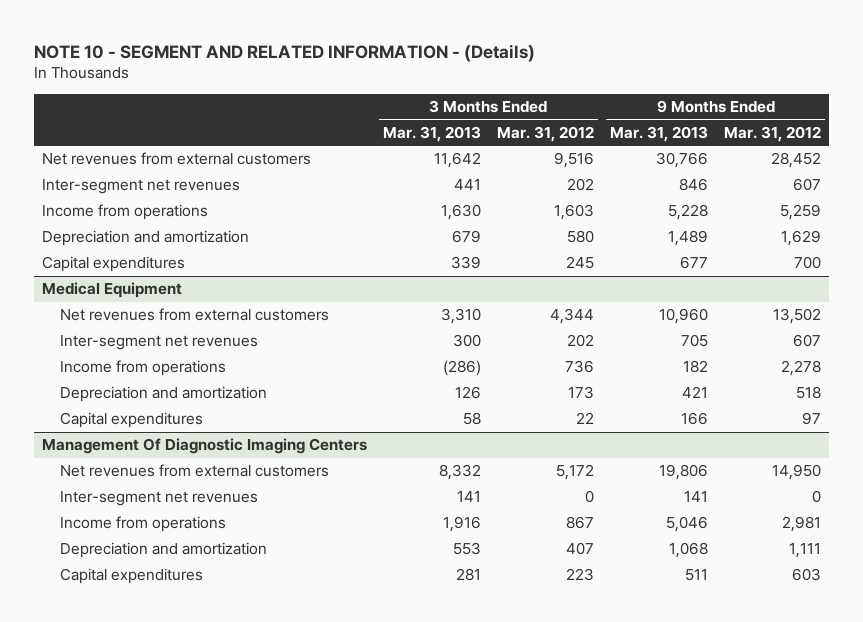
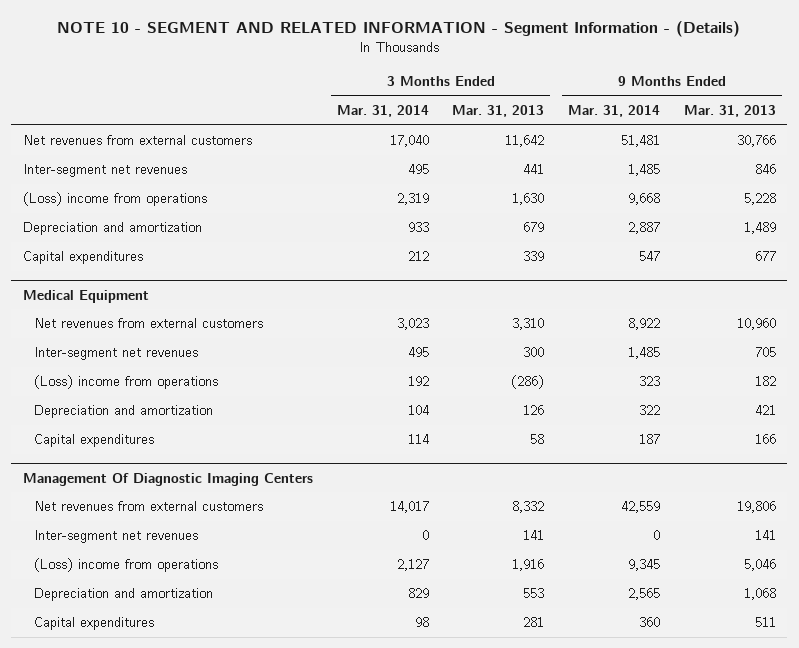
[33,43,535,62] NOTE 10 - SEGMENT AND RELATED INFORMATION - (Details) -> [57,21,741,38] NOTE 10 - SEGMENT AND RELATED INFORMATION - Segment Information - (Details)
[497,125,595,142] Mar. 31, 2012 -> none
[724,125,822,142] Mar. 31, 2012 -> none
none -> [336,105,429,118] Mar. 31, 2014
none -> [568,105,661,118] Mar. 31, 2014
[41,204,208,221] Income from operations -> [23,192,208,207] (Loss) income from operations
[59,360,226,377] Income from operations -> [34,375,219,390] (Loss) income from operations
[59,516,226,533] Income from operations -> [34,558,219,573] (Loss) income from operations

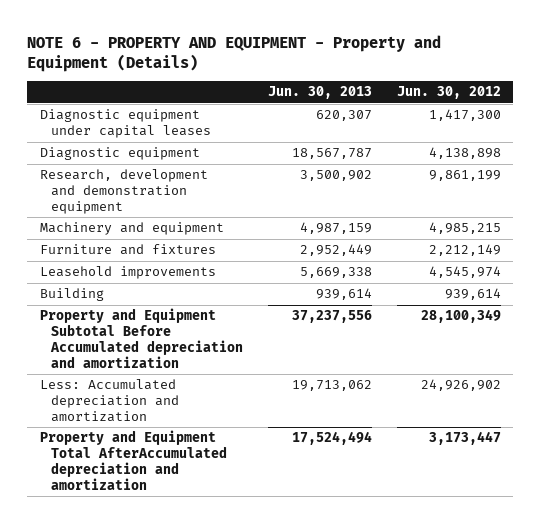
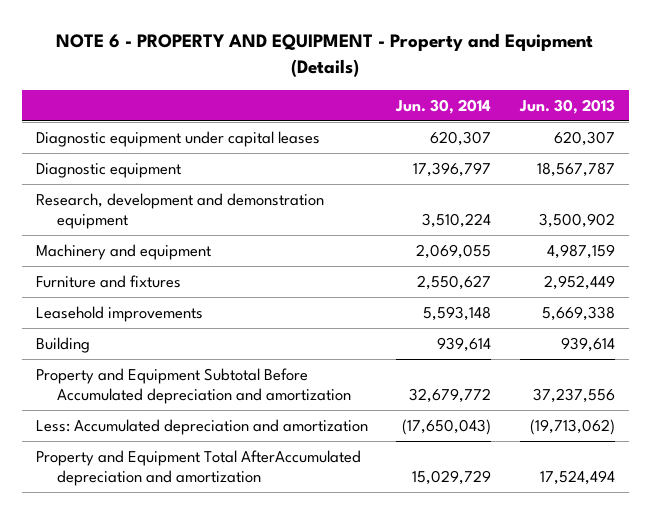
[396,86,501,100] Jun. 30, 2012 -> none
none -> [395,98,492,114] Jun. 30, 2014
[291,380,372,392] 19,713,062 -> [529,418,615,435] (19,713,062)

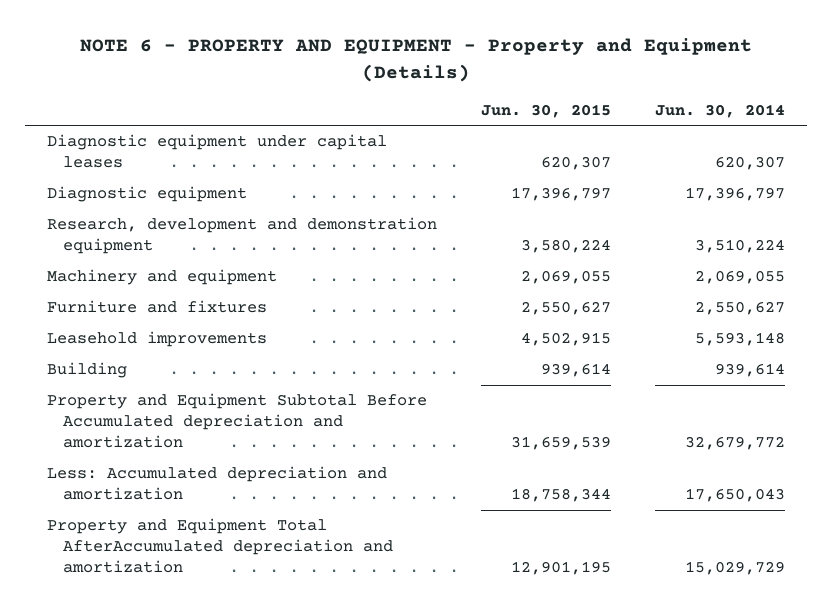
[518,98,615,114] Jun. 30, 2013 -> none
none -> [481,103,612,118] Jun. 30, 2015
[402,418,492,435] (17,650,043) -> [685,488,786,503] 17,650,043

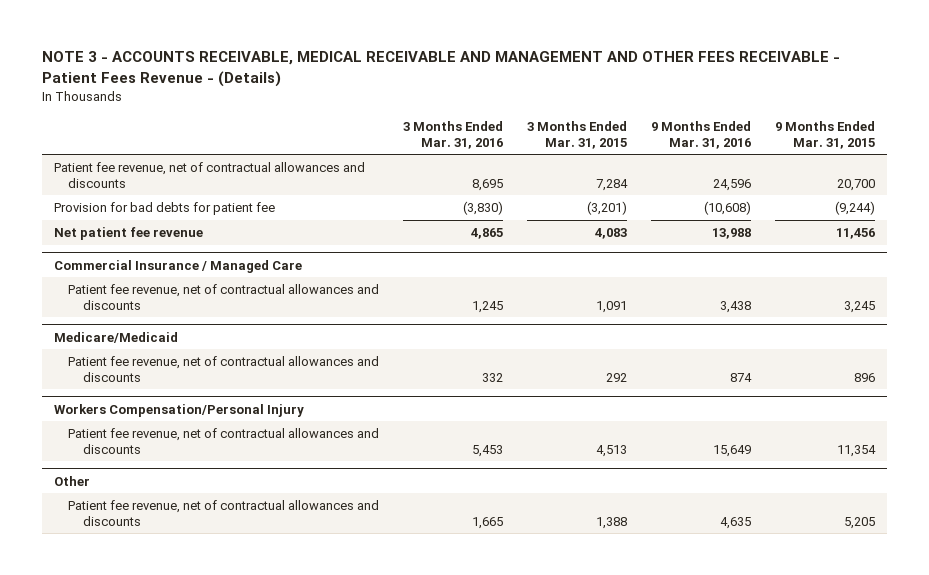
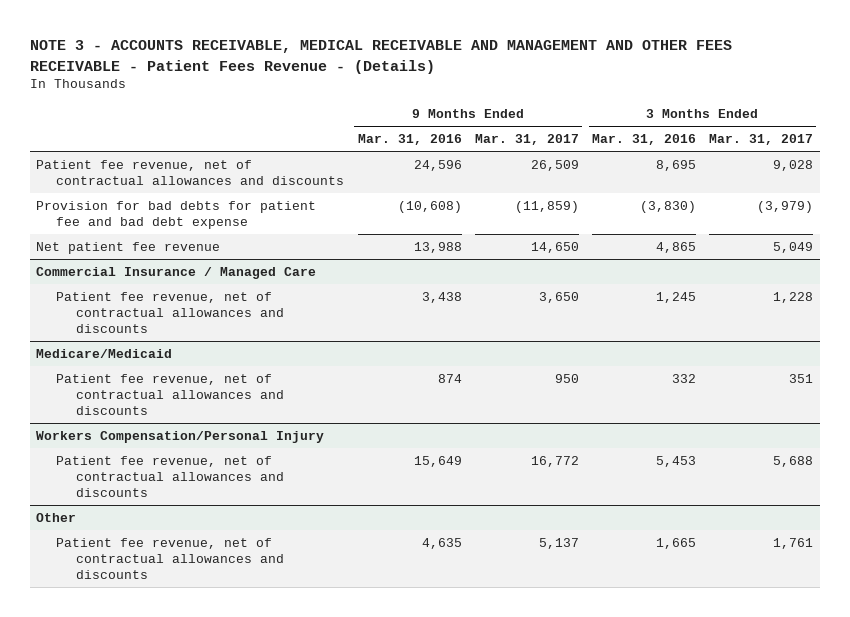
[527,120,628,149] 3 Months Ended Mar. 31, 2015 -> none
[774,120,875,149] 9 Months Ended Mar. 31, 2015 -> none
none -> [474,134,579,146] Mar. 31, 2017
none -> [709,134,814,146] Mar. 31, 2017
[53,201,275,215] Provision for bad debts for patient fee -> [36,200,317,229] Provision for bad debts for patient fee and bad debt expense

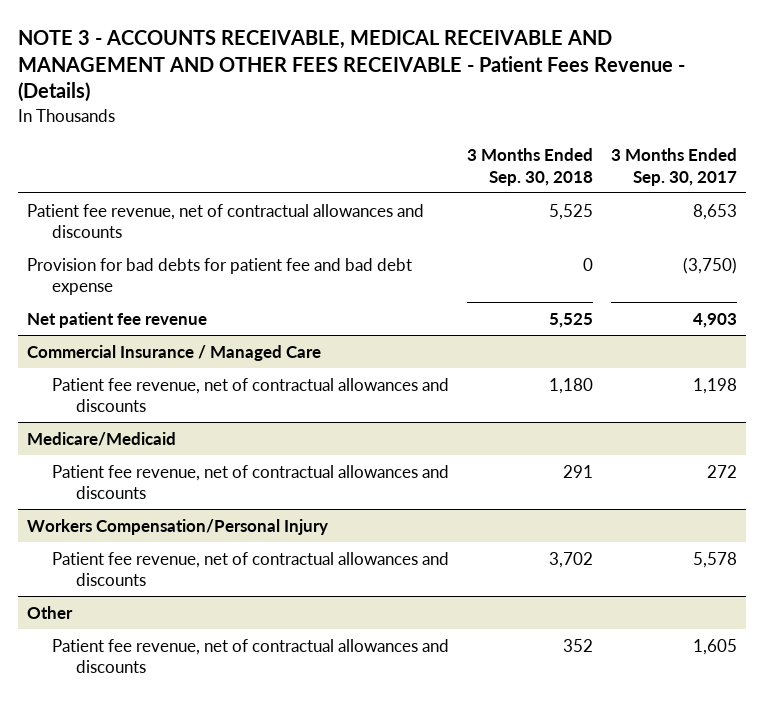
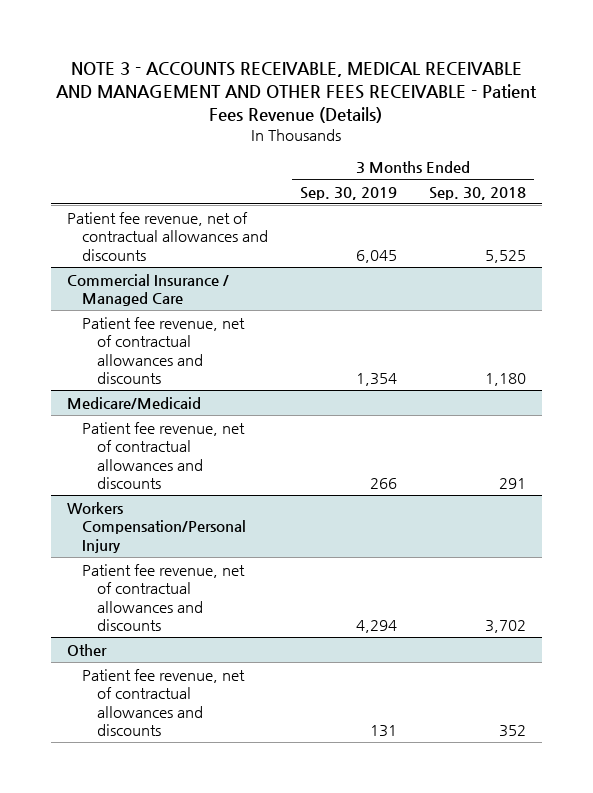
[18,30,686,103] NOTE 3 - ACCOUNTS RECEIVABLE, MEDICAL RECEIVABLE AND MANAGEMENT AND OTHER FEES RECEIVABLE - Patient Fees Revenue - (Details) -> [56,61,538,123] NOTE 3 - ACCOUNTS RECEIVABLE, MEDICAL RECEIVABLE AND MANAGEMENT AND OTHER FEES RECEIVABLE - Patient Fees Revenue (Details)
[610,148,737,186] 3 Months Ended Sep. 30, 2017 -> none
none -> [299,186,397,200] Sep. 30, 2019
[27,257,413,295] Provision for bad debts for patient fee and bad debt expense -> none
[27,311,208,328] Net patient fee revenue -> none

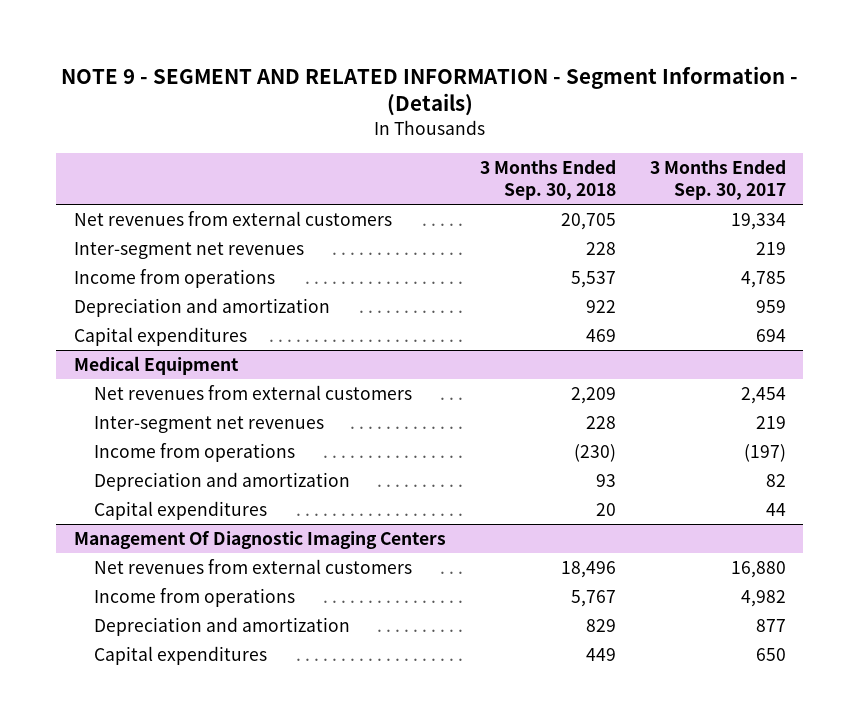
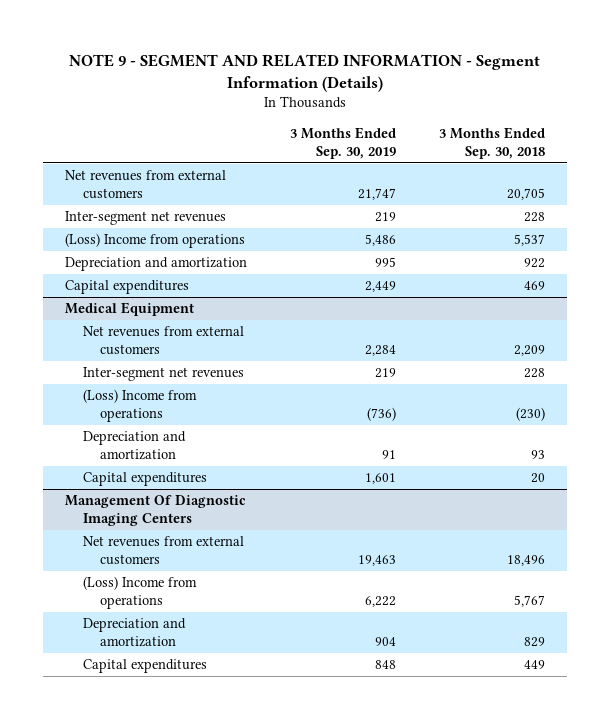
[60,65,798,117] NOTE 9 - SEGMENT AND RELATED INFORMATION - Segment Information - (Details) -> [68,53,540,92] NOTE 9 - SEGMENT AND RELATED INFORMATION - Segment Information (Details)
[650,159,787,201] 3 Months Ended Sep. 30, 2017 -> none
none -> [289,127,396,159] 3 Months Ended Sep. 30, 2019
[73,269,275,289] Income from operations -> [64,233,245,249] (Loss) Income from operations
[94,443,296,463] Income from operations -> [82,389,197,422] (Loss) Income from operations
[94,588,296,608] Income from operations -> [82,576,197,609] (Loss) Income from operations

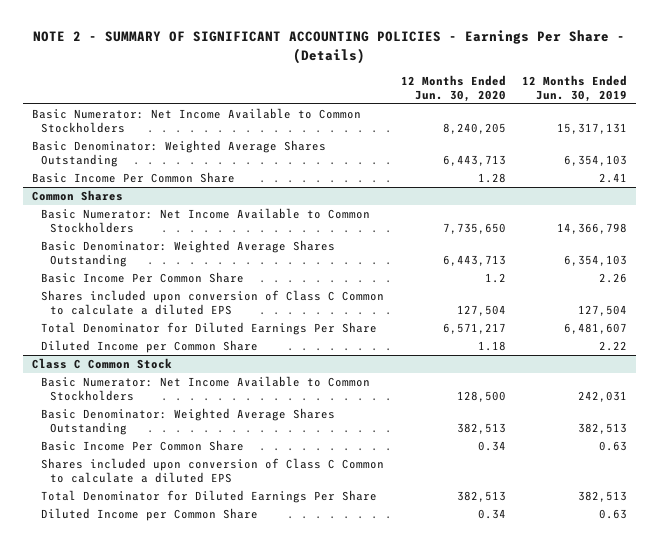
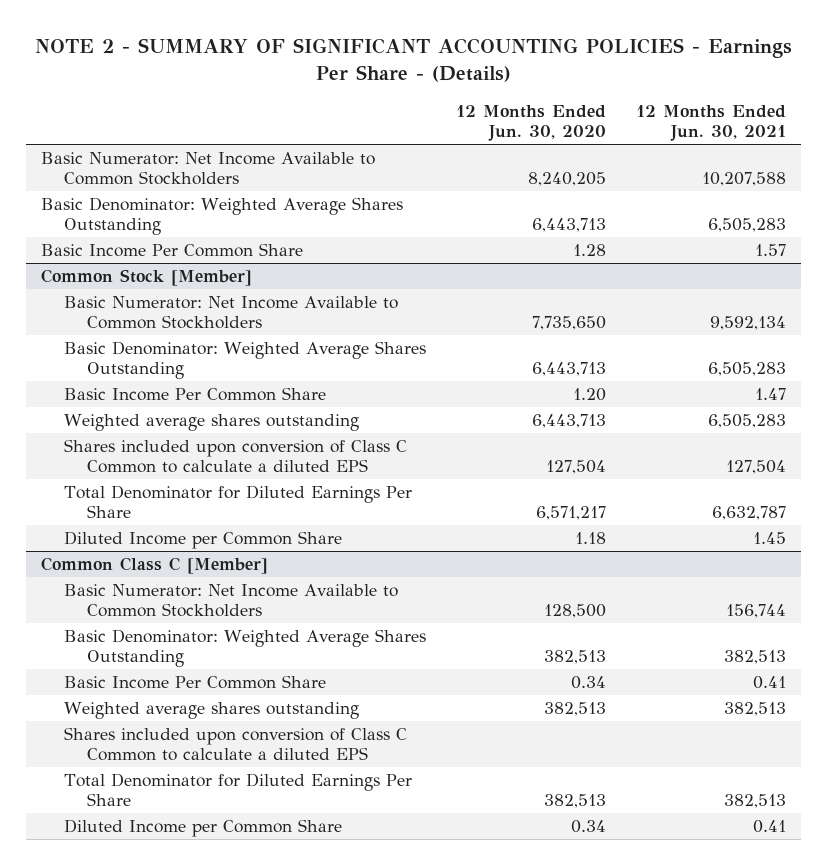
[522,74,628,102] 12 Months Ended Jun. 30, 2019 -> none
none -> [636,104,787,142] 12 Months Ended Jun. 30, 2021
[31,190,123,202] Common Shares -> [41,268,253,286] Common Stock [Member]
[484,273,506,284] 1.2 -> [573,387,607,401] 1.20
none -> [64,413,360,431] Weighted average shares outstanding
[31,358,172,370] Class C Common Stock -> [41,556,269,574] Common Class C [Member]
none -> [64,701,360,719] Weighted average shares outstanding

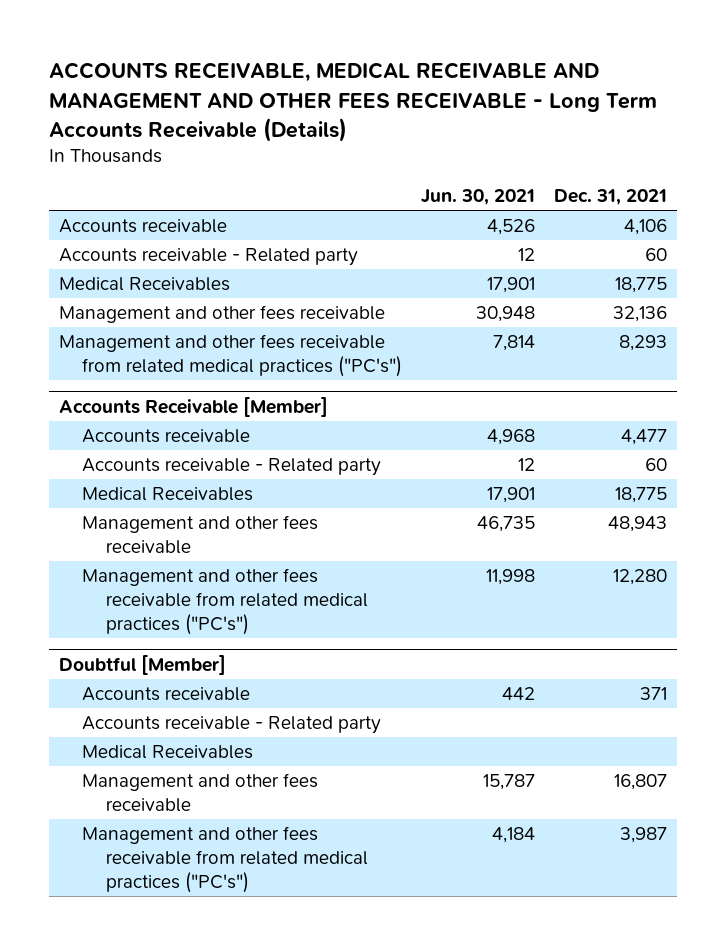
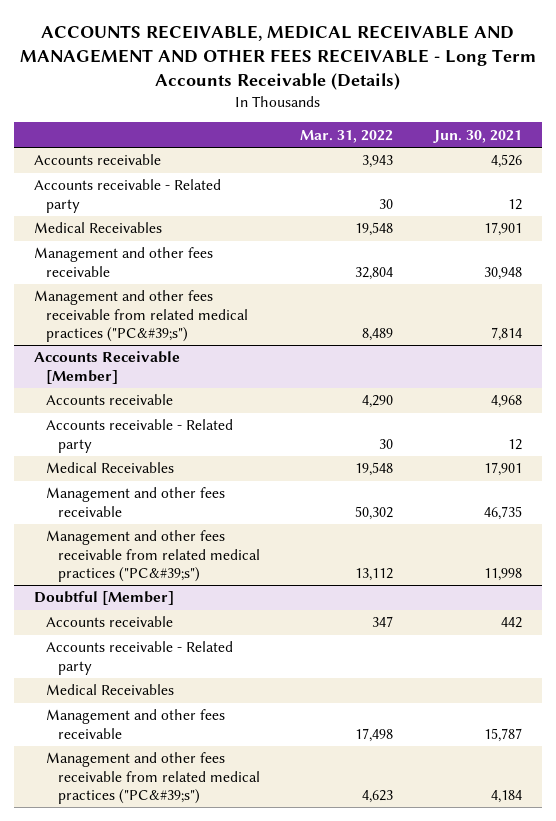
[554,189,668,206] Dec. 31, 2021 -> none
none -> [300,129,394,143] Mar. 31, 2022
[58,333,403,377] Management and other fees receivable from related medical practices ("PC's") -> [33,290,248,342] Management and other fees receivable from related medical practices ("PC&#39;s")
[82,567,368,635] Management and other fees receivable from related medical practices ("PC's") -> [45,530,260,582] Management and other fees receivable from related medical practices ("PC&#39;s")
[82,825,368,893] Management and other fees receivable from related medical practices ("PC's") -> [45,752,260,804] Management and other fees receivable from related medical practices ("PC&#39;s")

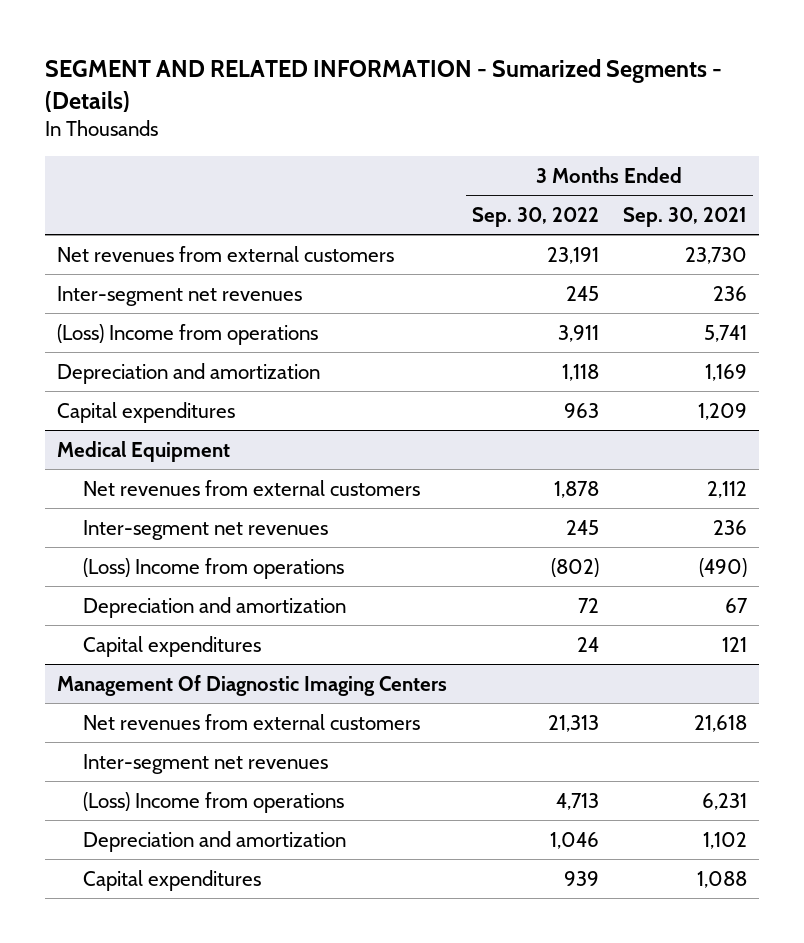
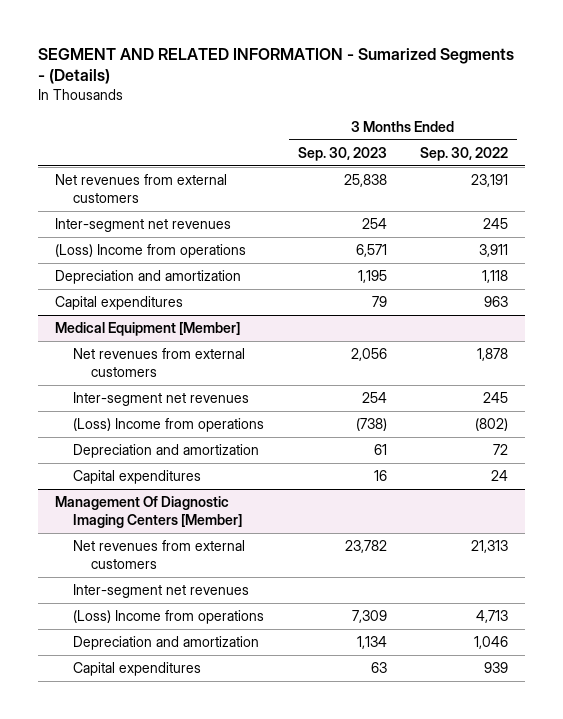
[622,206,747,227] Sep. 30, 2021 -> none
none -> [297,146,387,161] Sep. 30, 2023
[57,440,231,462] Medical Equipment -> [54,322,240,337] Medical Equipment [Member]
[57,674,448,696] Management Of Diagnostic Imaging Centers -> [54,496,243,528] Management Of Diagnostic Imaging Centers [Member]

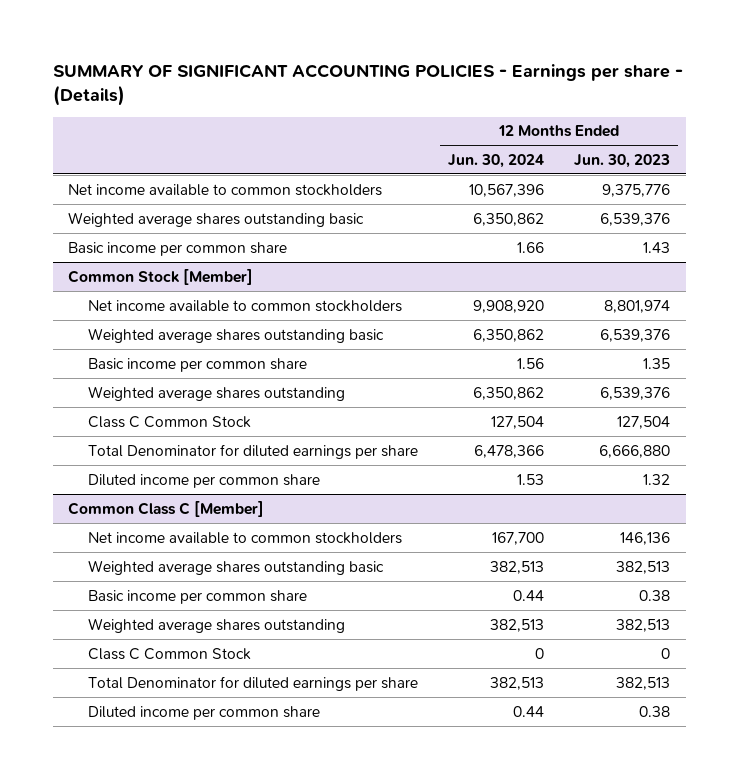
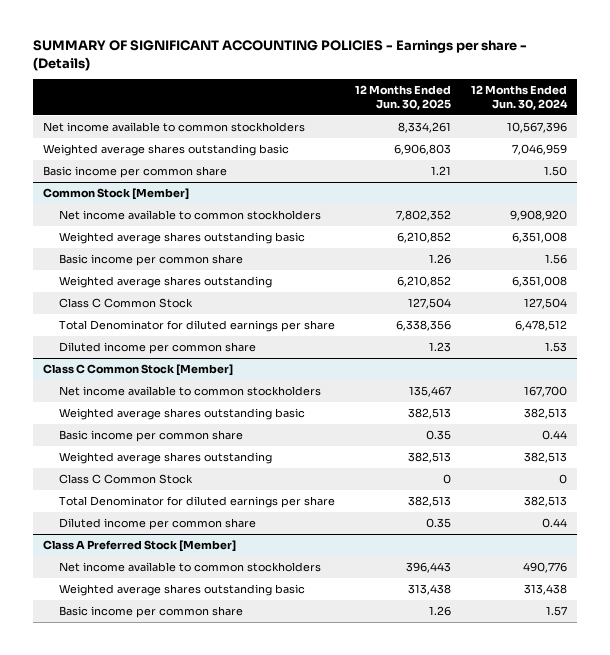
[574,153,671,168] Jun. 30, 2023 -> none
none -> [355,84,452,110] 12 Months Ended Jun. 30, 2025
[472,212,544,226] 6,350,862 -> [511,144,567,156] 7,046,959
[516,241,544,253] 1.66 -> [543,166,567,177] 1.50
[472,328,544,342] 6,350,862 -> [511,232,567,244] 6,351,008
[472,386,544,400] 6,350,862 -> [511,276,567,288] 6,351,008
[473,444,544,458] 6,478,366 -> [514,320,567,332] 6,478,512
[68,500,265,517] Common Class C [Member] -> [43,364,234,377] Class C Common Stock [Member]
none -> [43,540,237,553] Class A Preferred Stock [Member]
none -> [59,562,322,573] Net income available to common stockholders
none -> [59,584,306,597] Weighted average shares outstanding basic
none -> [59,606,244,619] Basic income per common share

